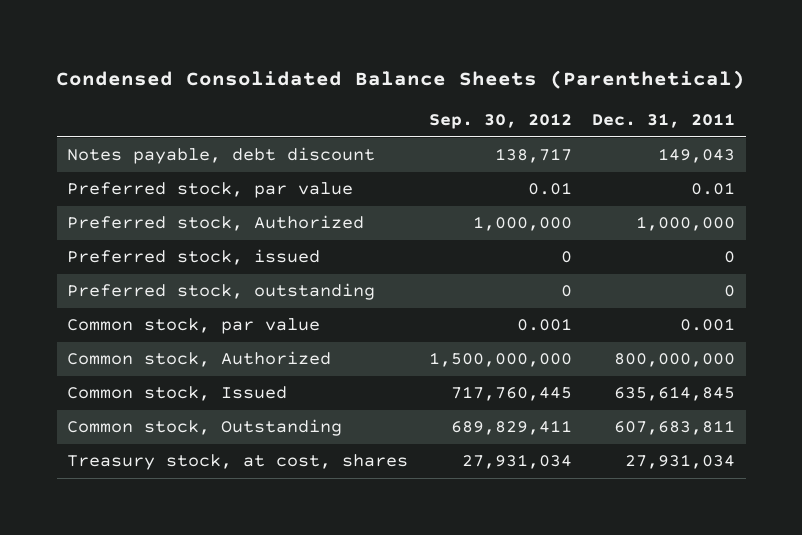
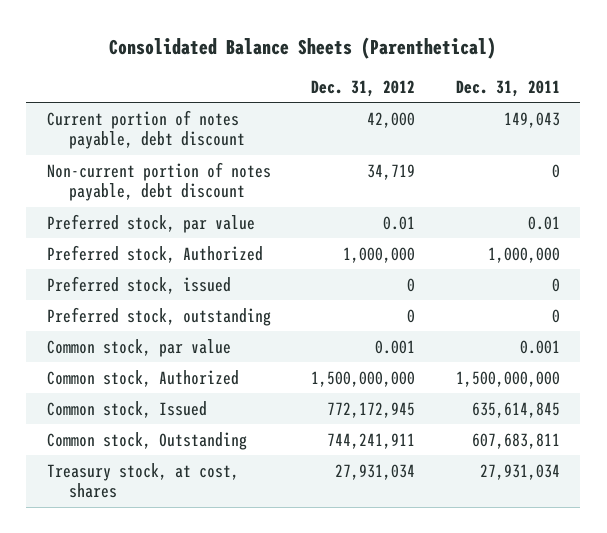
[56,69,746,89] Condensed Consolidated Balance Sheets (Parenthetical) -> [109,36,497,59] Consolidated Balance Sheets (Parenthetical)
[428,113,572,130] Sep. 30, 2012 -> none
none -> [311,79,416,97] Dec. 31, 2012
[66,147,375,165] Notes payable, debt discount -> [46,109,246,150] Current portion of notes payable, debt discount
none -> [46,161,271,202] Non-current portion of notes payable, debt discount
[614,353,736,368] 800,000,000 -> [456,370,561,387] 1,500,000,000

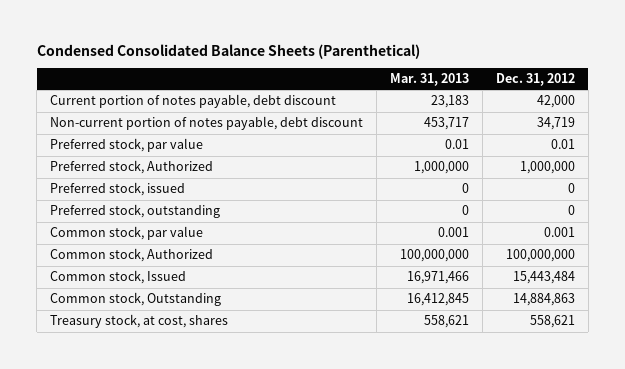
[109,36,497,59] Consolidated Balance Sheets (Parenthetical) -> [36,43,420,59] Condensed Consolidated Balance Sheets (Parenthetical)
[456,79,561,97] Dec. 31, 2011 -> none
none -> [389,73,469,87] Mar. 31, 2013
[311,370,416,387] 1,500,000,000 -> [505,249,575,263] 100,000,000
[327,401,416,418] 772,172,945 -> [512,271,575,285] 15,443,484
[327,432,416,449] 744,241,911 -> [512,293,575,307] 14,884,863
[335,463,416,480] 27,931,034 -> [529,315,575,329] 558,621

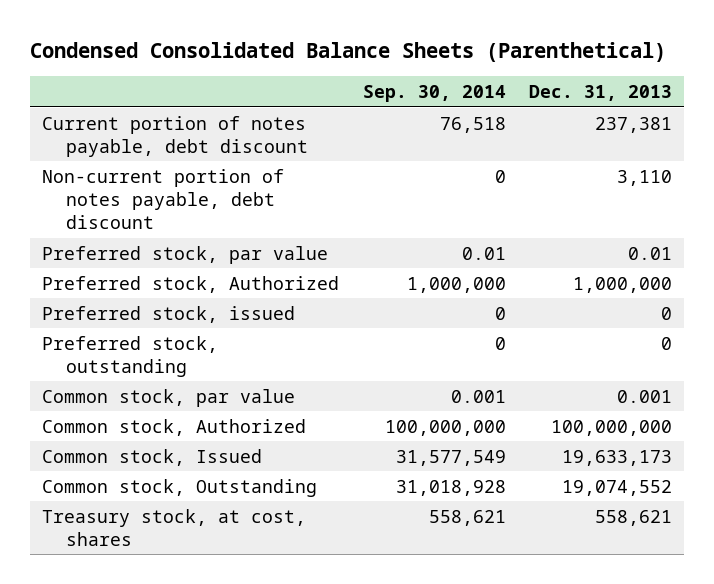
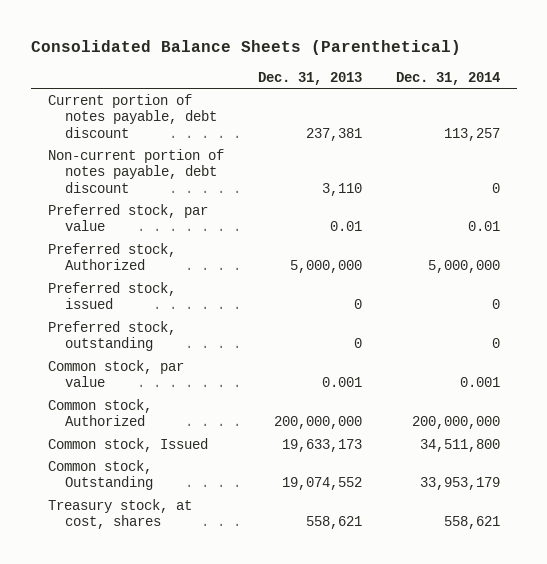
[30,42,667,63] Condensed Consolidated Balance Sheets (Parenthetical) -> [30,40,461,56] Consolidated Balance Sheets (Parenthetical)
[362,84,506,102] Sep. 30, 2014 -> none
none -> [395,71,500,85] Dec. 31, 2014
[572,276,672,293] 1,000,000 -> [289,260,362,274] 5,000,000
[550,419,672,436] 100,000,000 -> [273,416,362,430] 200,000,000

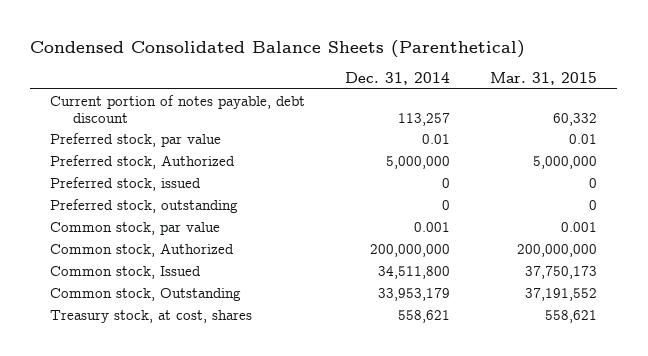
[30,40,461,56] Consolidated Balance Sheets (Parenthetical) -> [30,39,526,58] Condensed Consolidated Balance Sheets (Parenthetical)
[257,71,362,85] Dec. 31, 2013 -> none
none -> [490,71,598,85] Mar. 31, 2015
[47,148,224,194] Non-current portion of notes payable, debt discount -> none

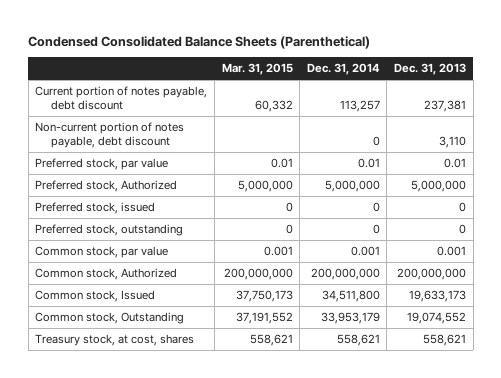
none -> [393,63,466,76] Dec. 31, 2013
none -> [35,121,185,149] Non-current portion of notes payable, debt discount

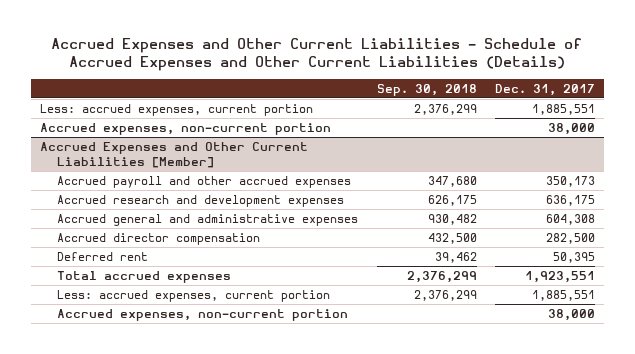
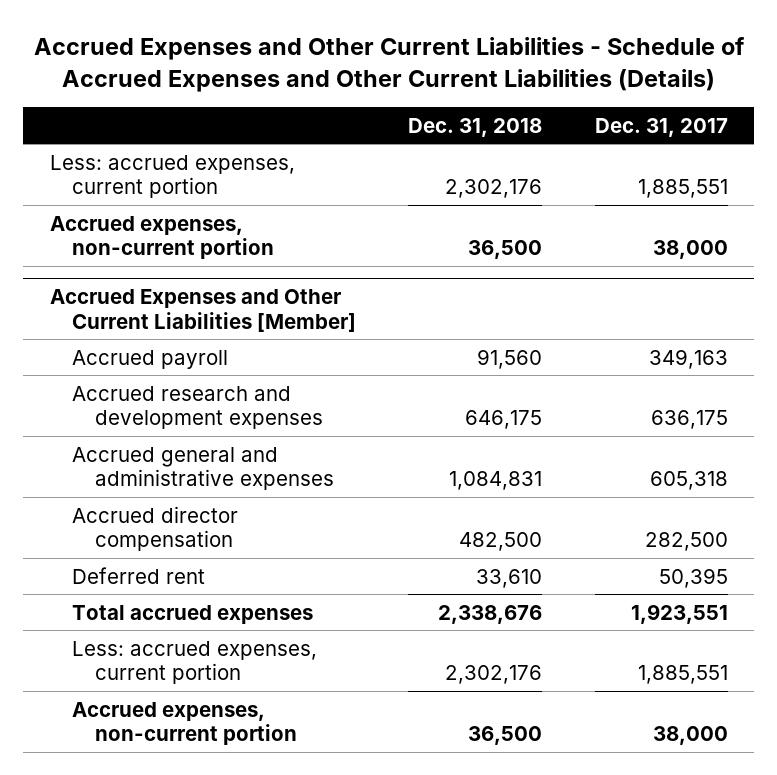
[376,83,477,96] Sep. 30, 2018 -> none
none -> [408,117,543,137] Dec. 31, 2018
[57,176,352,189] Accrued payroll and other accrued expenses -> [72,349,229,369] Accrued payroll
[546,176,596,188] 350,173 -> [648,348,728,369] 349,163
[546,214,596,226] 604,308 -> [649,471,728,491] 605,318

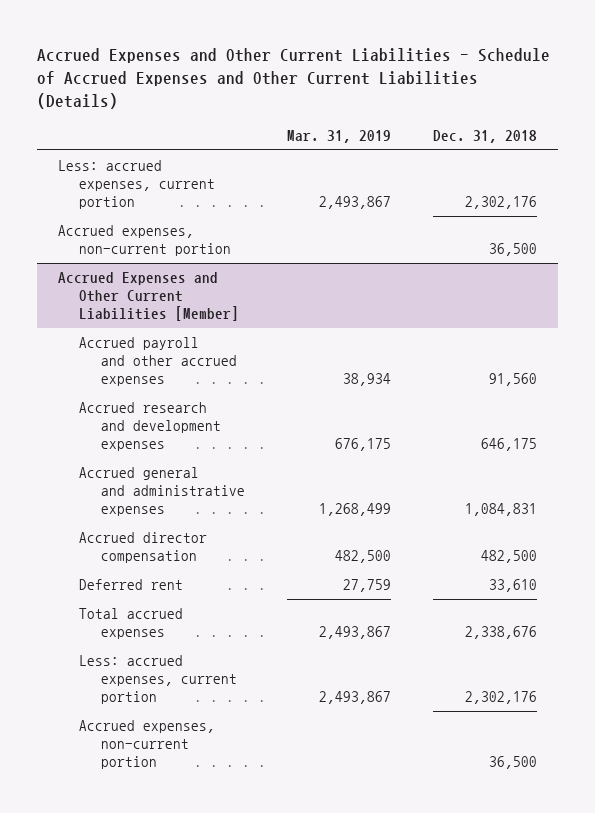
[594,117,728,137] Dec. 31, 2017 -> none
none -> [287,129,392,143] Mar. 31, 2019
[72,349,229,369] Accrued payroll -> [79,337,238,386] Accrued payroll and other accrued expenses

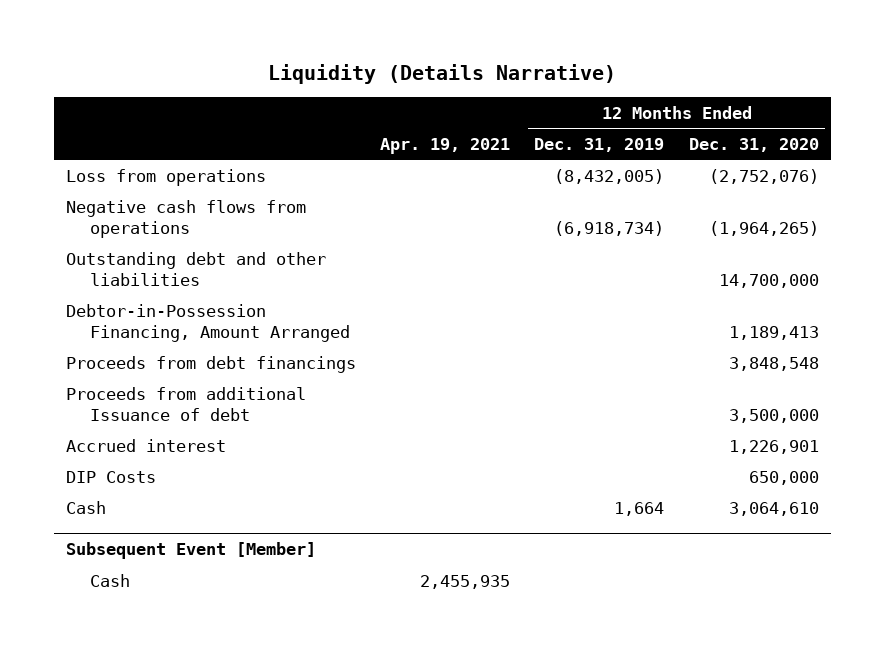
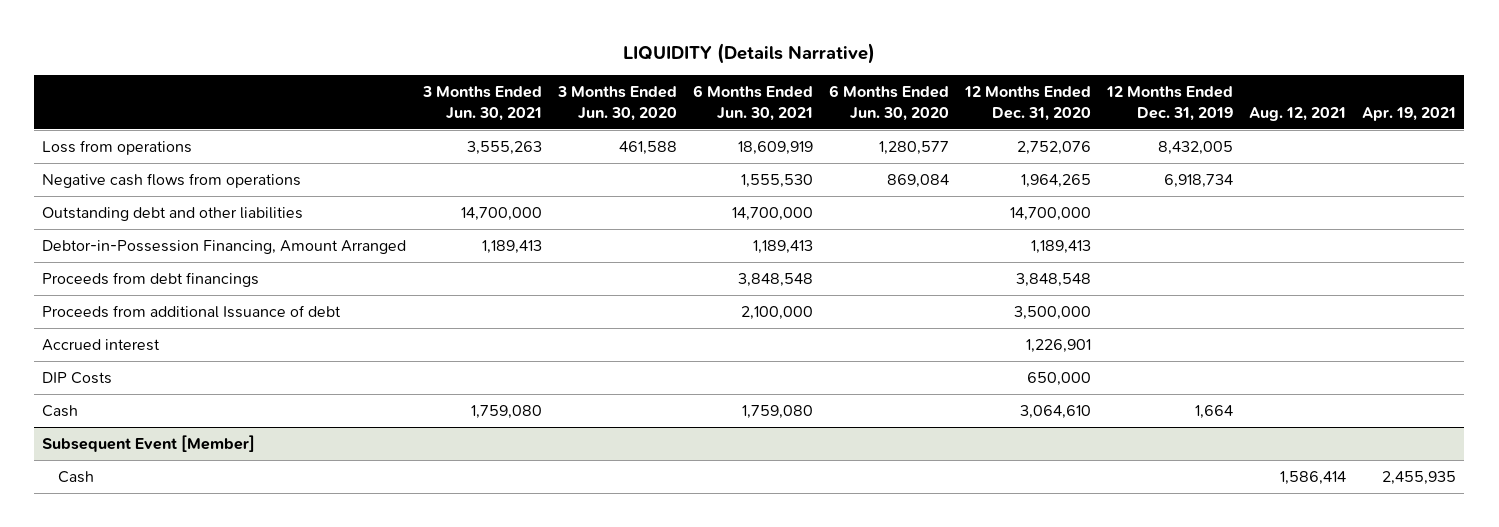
[268,64,617,85] Liquidity (Details Narrative) -> [623,43,876,65] LIQUIDITY (Details Narrative)
none -> [421,85,542,121] 3 Months Ended Jun. 30, 2021
none -> [556,85,677,121] 3 Months Ended Jun. 30, 2020
none -> [692,84,813,121] 6 Months Ended Jun. 30, 2021
none -> [828,84,949,121] 6 Months Ended Jun. 30, 2020
none -> [1249,106,1347,121] Aug. 12, 2021
[554,168,665,184] (8,432,005) -> [1158,140,1234,155] 8,432,005
[708,168,819,184] (2,752,076) -> [1017,140,1092,155] 2,752,076
[554,220,665,236] (6,918,734) -> [1164,173,1234,188] 6,918,734
[708,220,819,236] (1,964,265) -> [1021,173,1092,188] 1,964,265

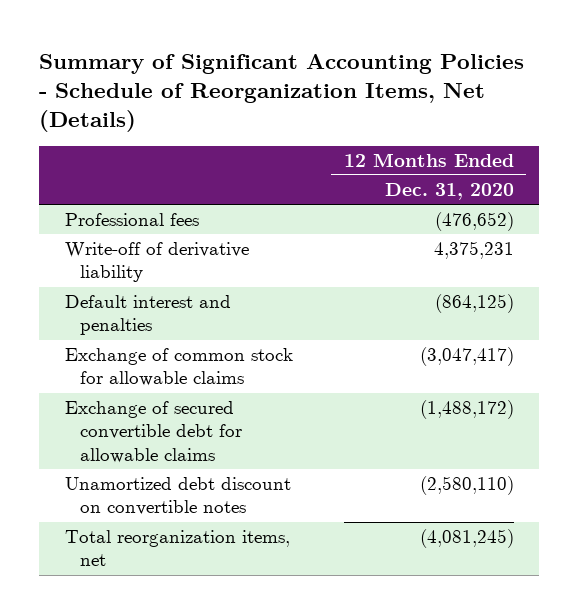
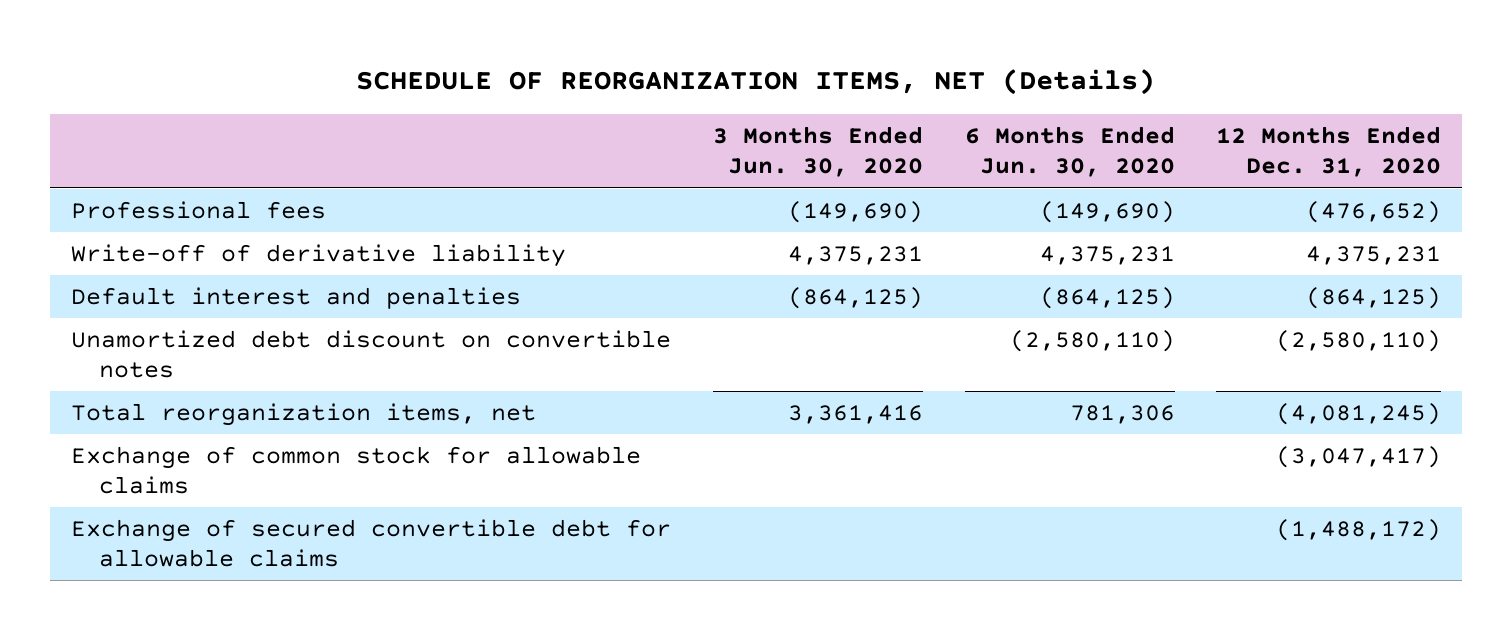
[39,53,525,132] Summary of Significant Accounting Policies - Schedule of Reorganization Items, Net (Details) -> [356,69,1156,96] SCHEDULE OF REORGANIZATION ITEMS, NET (Details)
none -> [712,126,923,178] 3 Months Ended Jun. 30, 2020
none -> [964,126,1175,178] 6 Months Ended Jun. 30, 2020
[64,348,293,387] Exchange of common stock for allowable claims -> [71,445,642,495] Exchange of common stock for allowable claims
[64,401,243,463] Exchange of secured convertible debt for allowable claims -> [71,518,672,568] Exchange of secured convertible debt for allowable claims

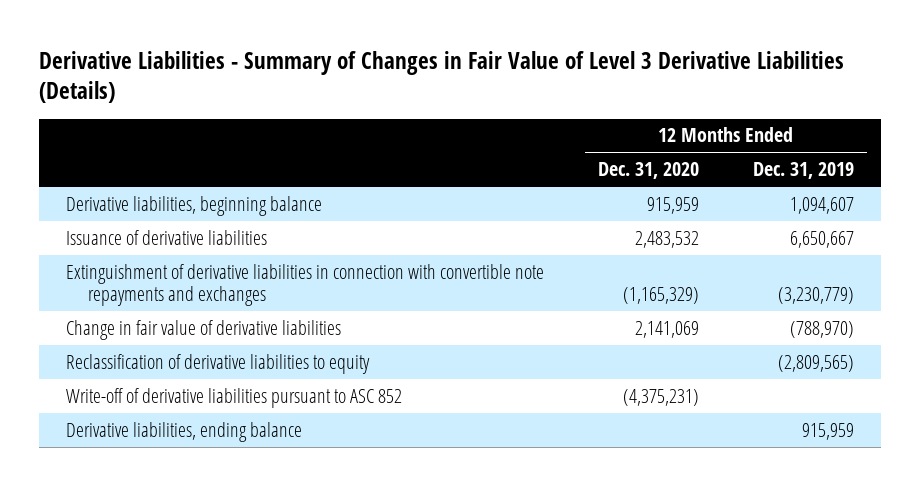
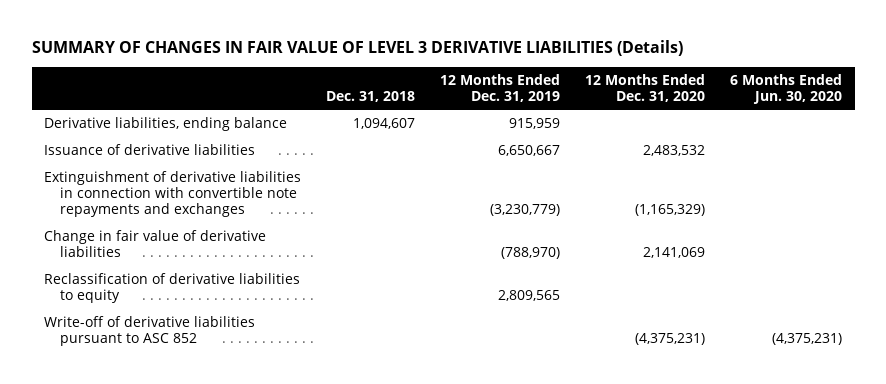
[39,51,845,104] Derivative Liabilities - Summary of Changes in Fair Value of Level 3 Derivative Liabilities (Details) -> [31,39,683,56] SUMMARY OF CHANGES IN FAIR VALUE OF LEVEL 3 DERIVATIVE LIABILITIES (Details)
none -> [326,90,416,102] Dec. 31, 2018
none -> [730,73,843,104] 6 Months Ended Jun. 30, 2020
[66,195,323,216] Derivative liabilities, beginning balance -> none
[66,421,303,442] Derivative liabilities, ending balance -> [44,117,288,132] Derivative liabilities, ending balance
[777,354,854,372] (2,809,565) -> [498,290,561,302] 2,809,565

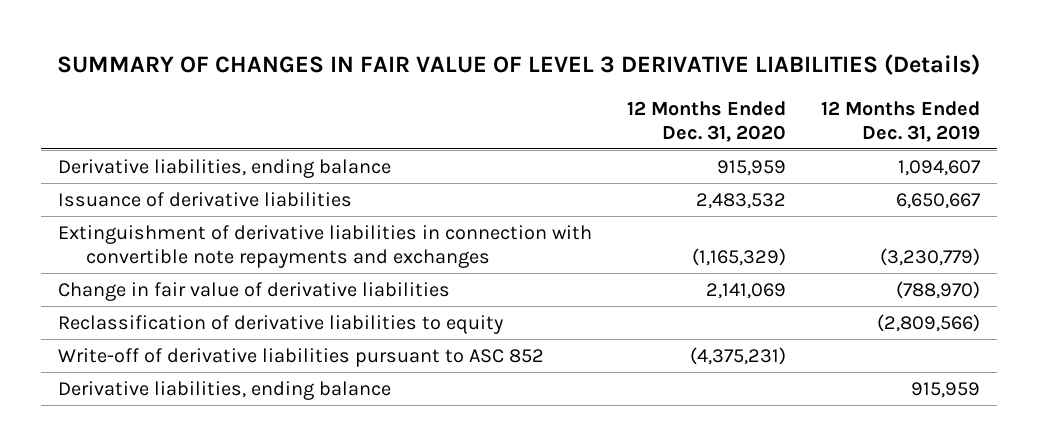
[326,90,416,102] Dec. 31, 2018 -> none
[730,73,843,104] 6 Months Ended Jun. 30, 2020 -> none
none -> [58,158,392,178] Derivative liabilities, ending balance
[498,290,561,302] 2,809,565 -> [876,313,980,332] (2,809,566)
[44,117,288,132] Derivative liabilities, ending balance -> [58,380,392,400] Derivative liabilities, ending balance

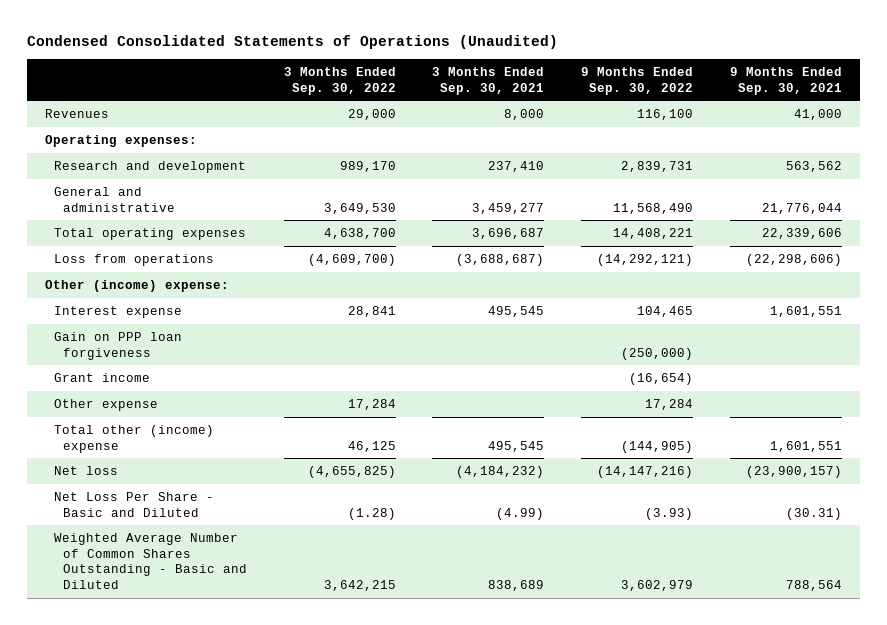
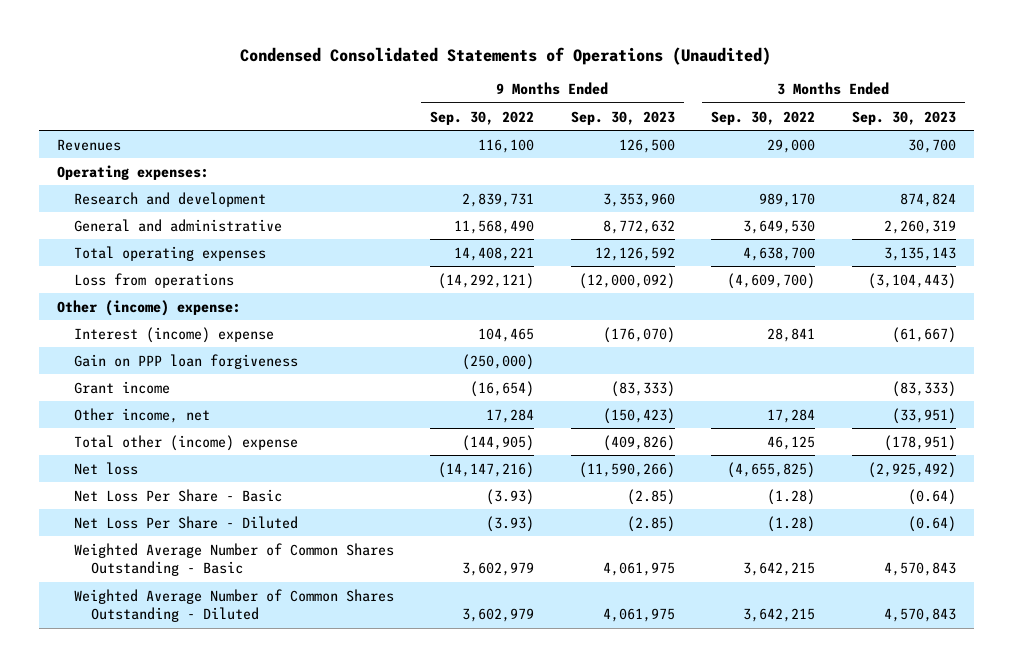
[432,67,545,95] 3 Months Ended Sep. 30, 2021 -> none
[729,67,842,95] 9 Months Ended Sep. 30, 2021 -> none
none -> [570,110,675,125] Sep. 30, 2023
none -> [851,110,956,125] Sep. 30, 2023
[54,306,183,319] Interest expense -> [73,326,274,343] Interest (income) expense
[54,399,159,412] Other expense -> [73,407,210,423] Other income, net
[54,492,215,517] Net Loss Per Share - Basic and Diluted -> [73,488,282,502] Net Loss Per Share - Basic
none -> [73,515,298,529] Net Loss Per Share - Diluted
none -> [73,542,394,577] Weighted Average Number of Common Shares Outstanding - Basic
[54,533,248,589] Weighted Average Number of Common Shares Outstanding - Basic and Diluted -> [73,588,394,623] Weighted Average Number of Common Shares Outstanding - Diluted

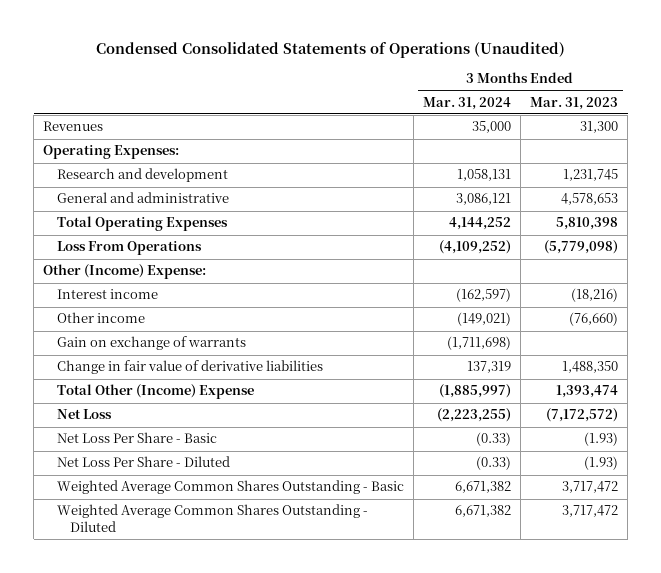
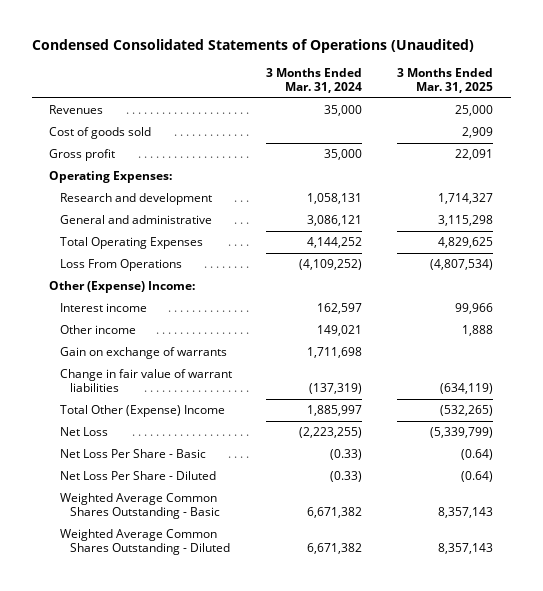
[530,96,619,110] Mar. 31, 2023 -> none
none -> [397,68,494,94] 3 Months Ended Mar. 31, 2025
none -> [49,127,152,140] Cost of goods sold
none -> [49,149,116,162] Gross profit
[43,264,207,280] Other (Income) Expense: -> [49,281,196,294] Other (Expense) Income:
[455,288,511,303] (162,597) -> [317,303,363,315] 162,597
[456,312,511,327] (149,021) -> [317,325,363,337] 149,021
[446,336,511,351] (1,711,698) -> [307,347,363,359] 1,711,698
[56,360,323,375] Change in fair value of derivative liabilities -> [59,369,232,393] Change in fair value of warrant liabilities
[466,361,511,374] 137,319 -> [309,383,363,395] (137,319)
[56,384,254,400] Total Other (Income) Expense -> [59,405,225,418] Total Other (Expense) Income
[438,384,511,399] (1,885,997) -> [307,405,363,417] 1,885,997

